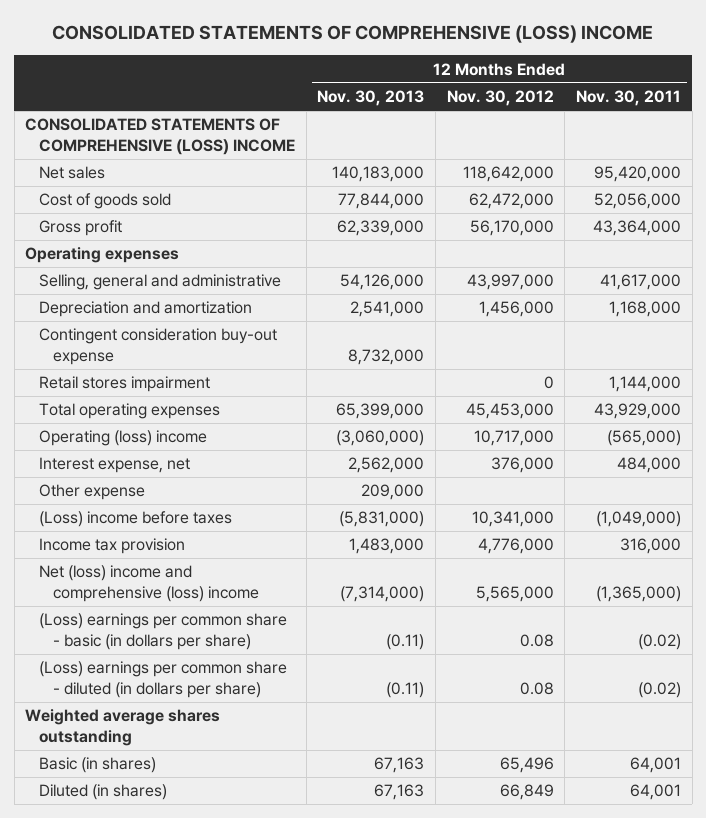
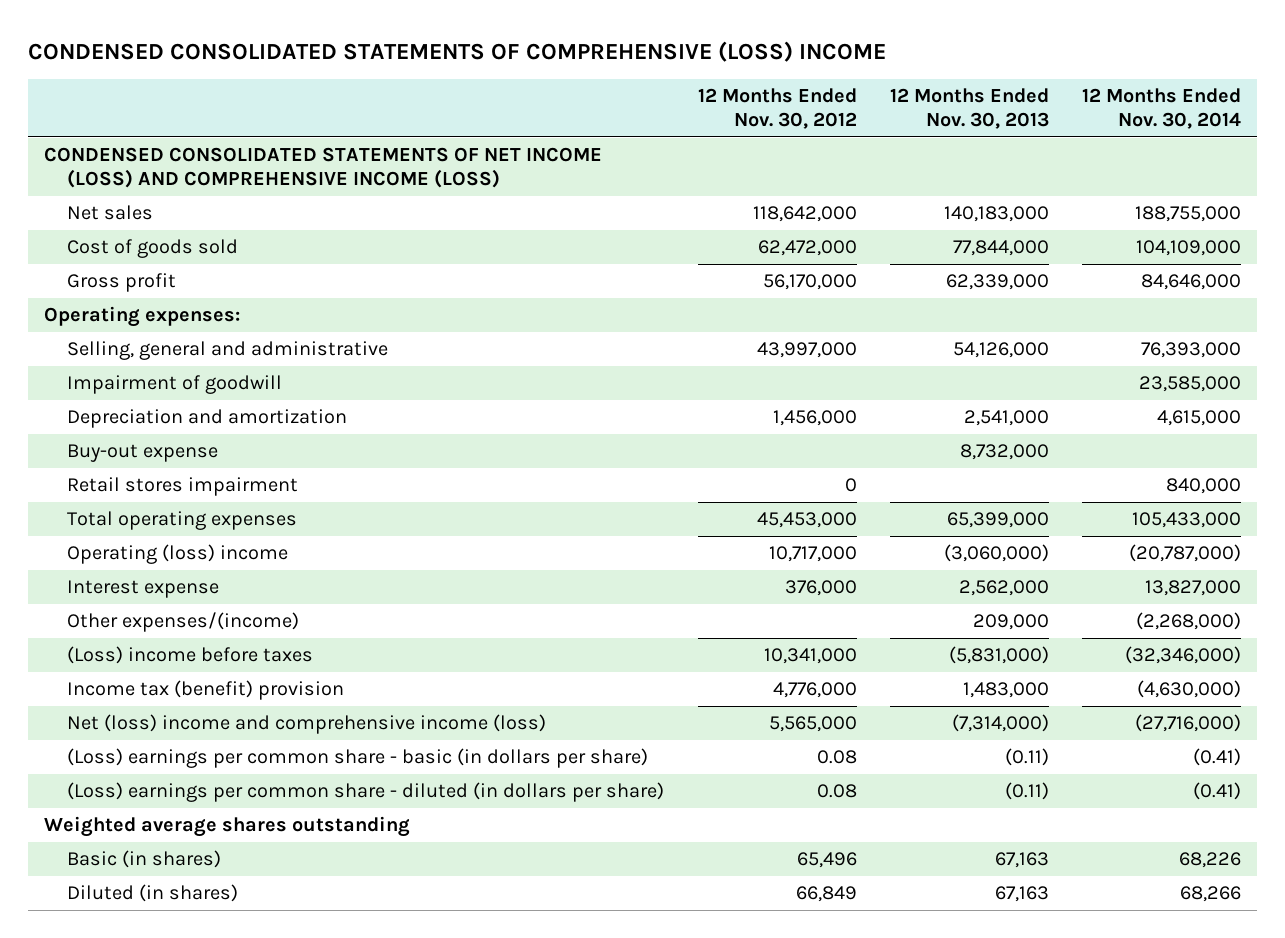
[52,25,654,44] CONSOLIDATED STATEMENTS OF COMPREHENSIVE (LOSS) INCOME -> [27,40,886,62] CONDENSED CONSOLIDATED STATEMENTS OF COMPREHENSIVE (LOSS) INCOME
[576,90,682,107] Nov. 30, 2011 -> none
none -> [1081,88,1241,130] 12 Months Ended Nov. 30, 2014
[25,118,296,156] CONSOLIDATED STATEMENTS OF COMPREHENSIVE (LOSS) INCOME -> [44,147,603,189] CONDENSED CONSOLIDATED STATEMENTS OF NET INCOME (LOSS) AND COMPREHENSIVE INCOME (LOSS)
[25,247,180,264] Operating expenses -> [44,306,241,328] Operating expenses:
none -> [67,375,283,395] Impairment of goodwill
[39,328,278,366] Contingent consideration buy-out expense -> [67,444,219,463] Buy-out expense
[39,457,191,474] Interest expense, net -> [67,580,220,599] Interest expense
[39,484,146,501] Other expense -> [67,612,300,633] Other expenses/(income)
[39,538,186,555] Income tax provision -> [67,680,345,701] Income tax (benefit) provision
[39,565,259,603] Net (loss) income and comprehensive (loss) income -> [67,714,547,735] Net (loss) income and comprehensive income (loss)

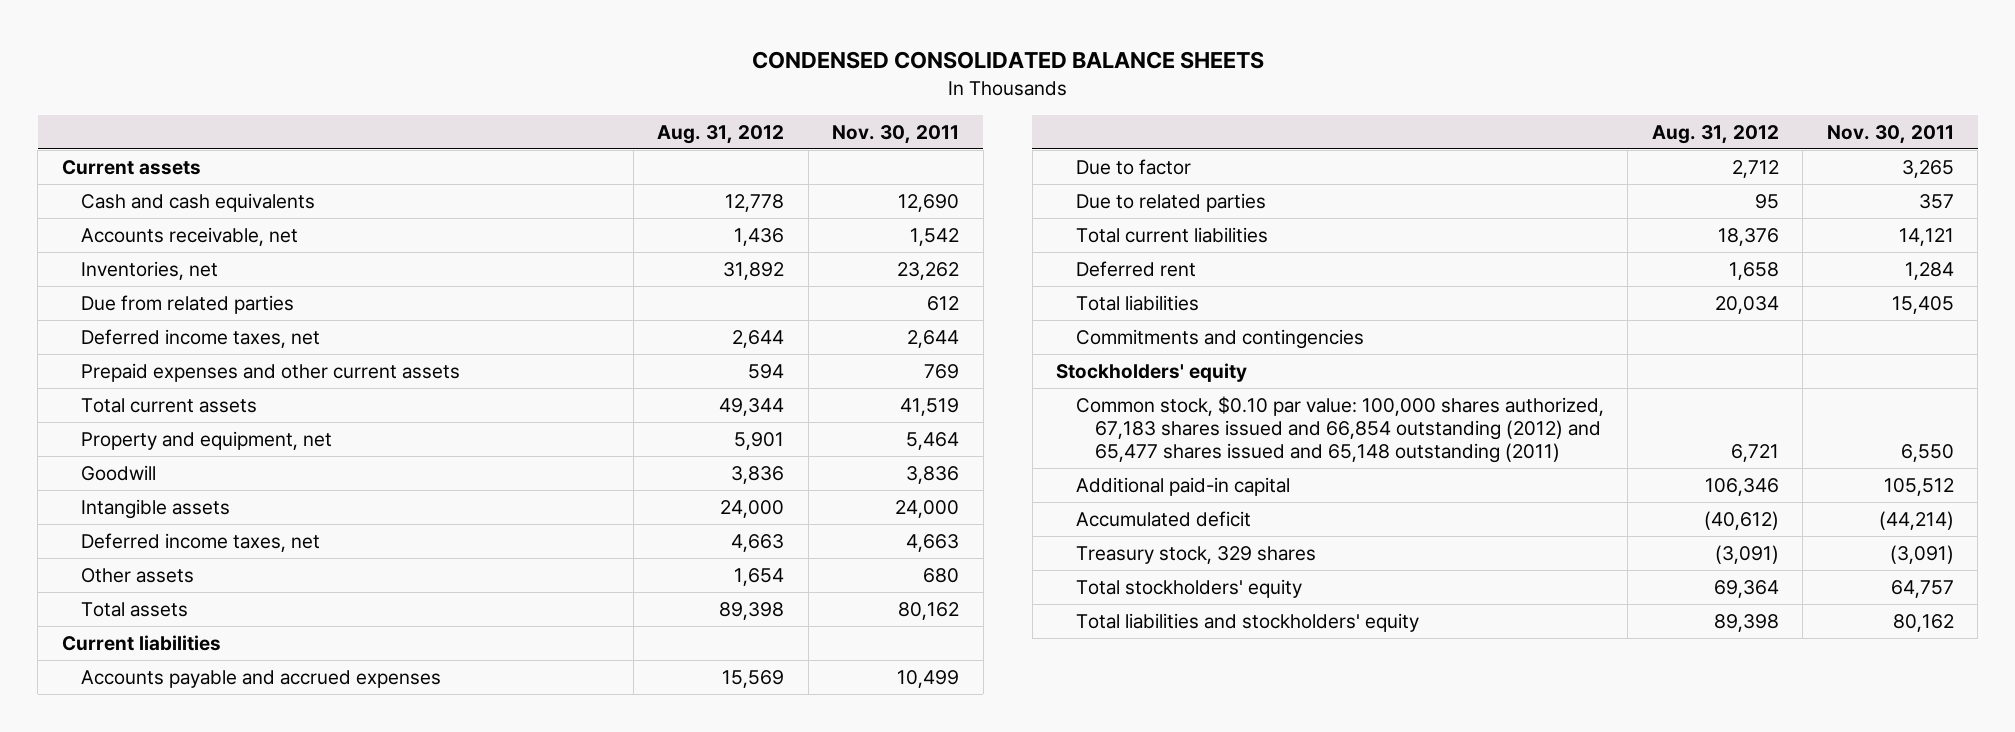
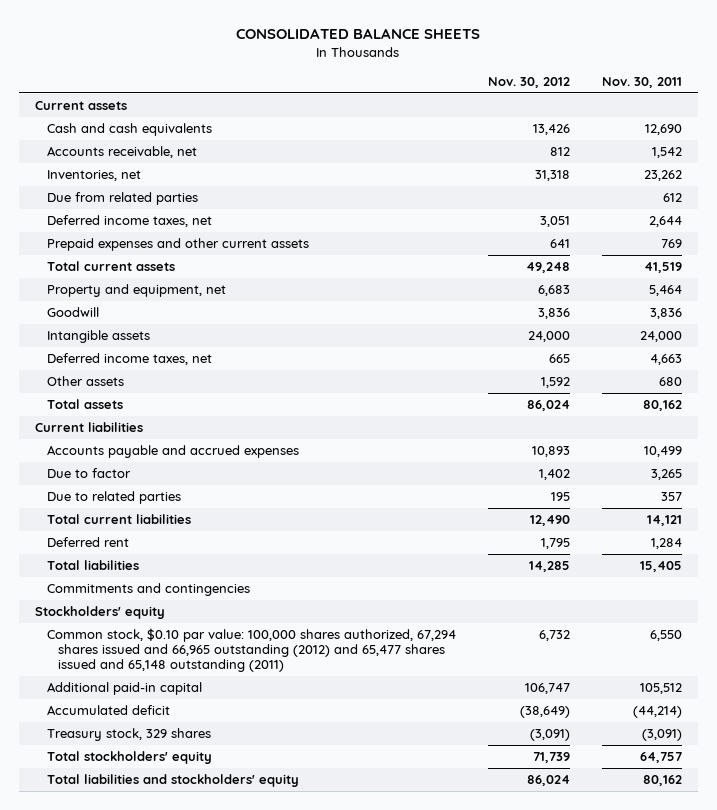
[751,51,1264,70] CONDENSED CONSOLIDATED BALANCE SHEETS -> [236,28,481,40] CONSOLIDATED BALANCE SHEETS
[657,124,785,144] Aug. 31, 2012 -> none
none -> [487,76,570,88] Nov. 30, 2012
[1075,396,1604,463] Common stock, $0.10 par value: 100,000 shares authorized, 67,183 shares issued and 66,854 outstanding (2012) and 65,477 shares issued and 65,148 outstanding (2011) -> [46,628,456,673] Common stock, $0.10 par value: 100,000 shares authorized, 67,294 shares issued and 66,965 outstanding (2012) and 65,477 shares issued and 65,148 outstanding (2011)

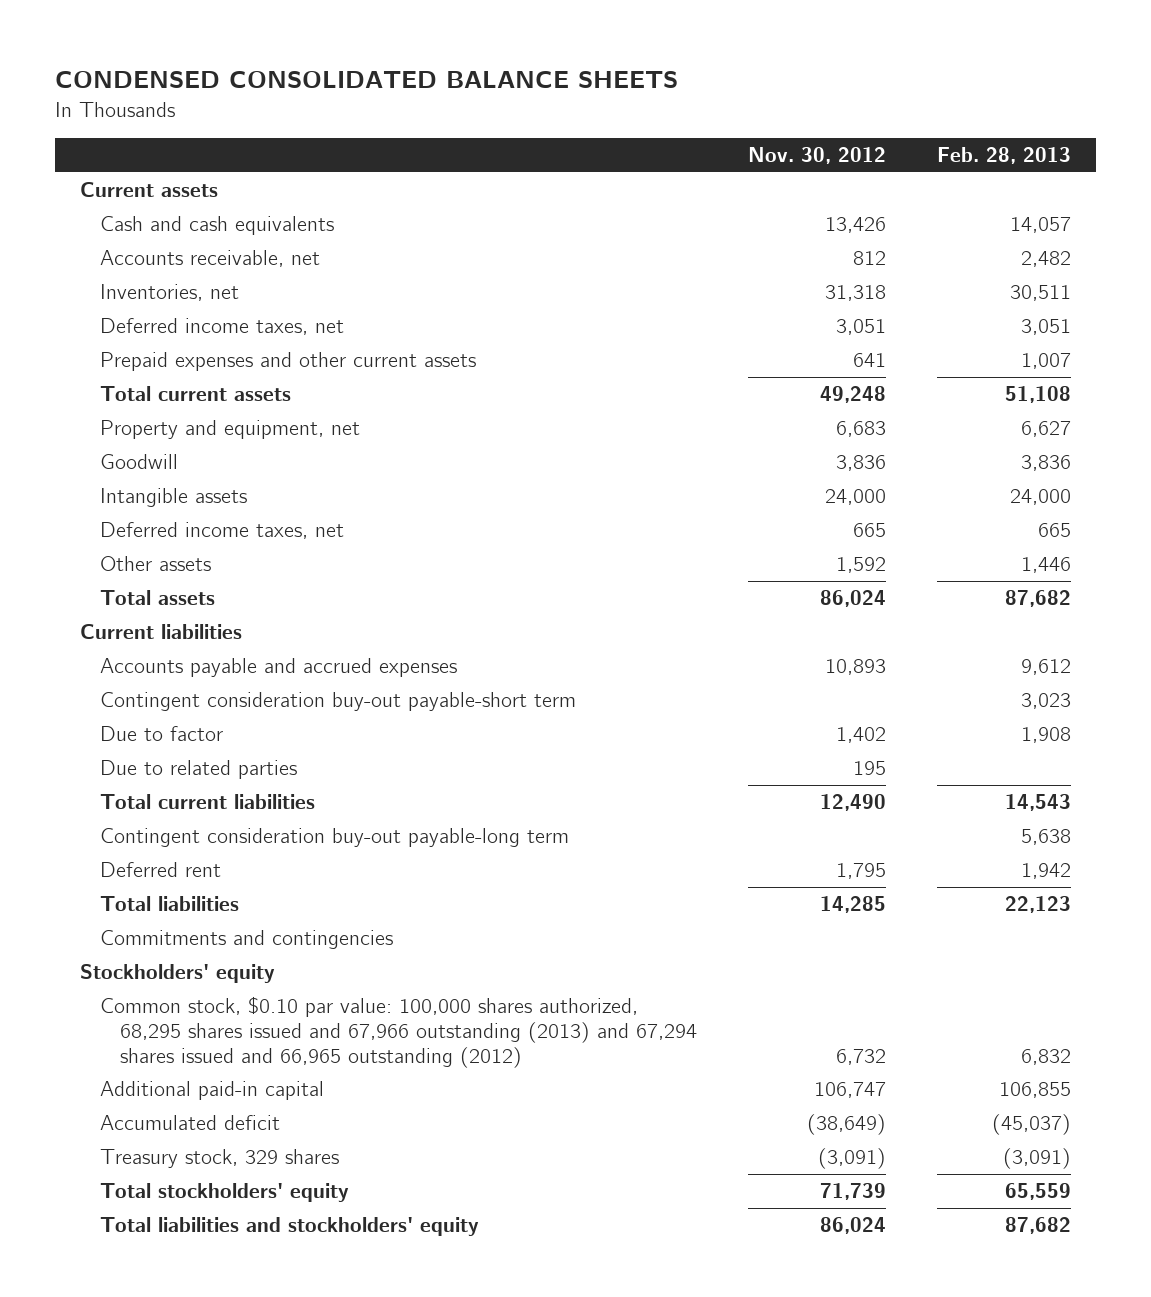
[236,28,481,40] CONSOLIDATED BALANCE SHEETS -> [55,70,679,88] CONDENSED CONSOLIDATED BALANCE SHEETS
[601,76,682,88] Nov. 30, 2011 -> none
none -> [936,147,1071,165] Feb. 28, 2013
[46,192,198,206] Due from related parties -> none
none -> [100,692,577,712] Contingent consideration buy-out payable-short term
none -> [100,828,570,848] Contingent consideration buy-out payable-long term
[46,628,456,673] Common stock, $0.10 par value: 100,000 shares authorized, 67,294 shares issued and 66,965 outstanding (2012) and 65,477 shares issued and 65,148 outstanding (2011) -> [100,996,698,1068] Common stock, $0.10 par value: 100,000 shares authorized, 68,295 shares issued and 67,966 outstanding (2013) and 67,294 shares issued and 66,965 outstanding (2012)

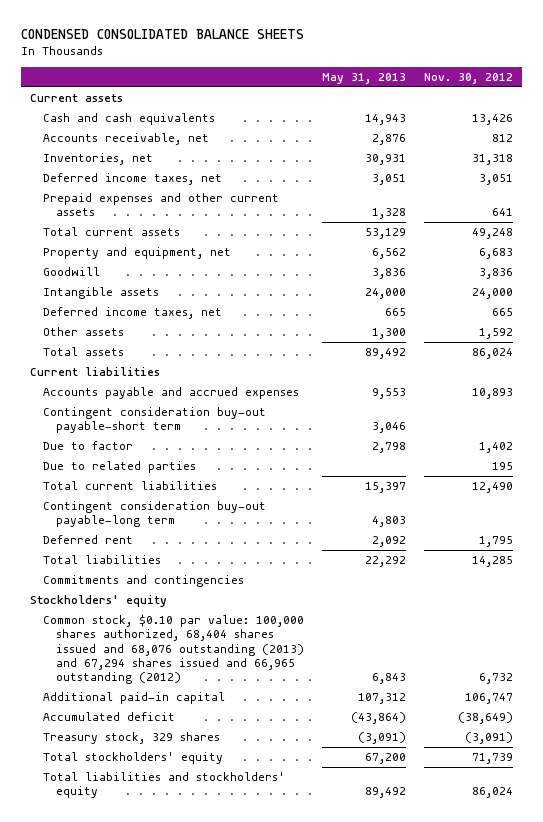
[936,147,1071,165] Feb. 28, 2013 -> none
none -> [321,72,406,84] May 31, 2013
[100,996,698,1068] Common stock, $0.10 par value: 100,000 shares authorized, 68,295 shares issued and 67,966 outstanding (2013) and 67,294 shares issued and 66,965 outstanding (2012) -> [42,614,304,684] Common stock, $0.10 par value: 100,000 shares authorized, 68,404 shares issued and 68,076 outstanding (2013) and 67,294 shares issued and 66,965 outstanding (2012)

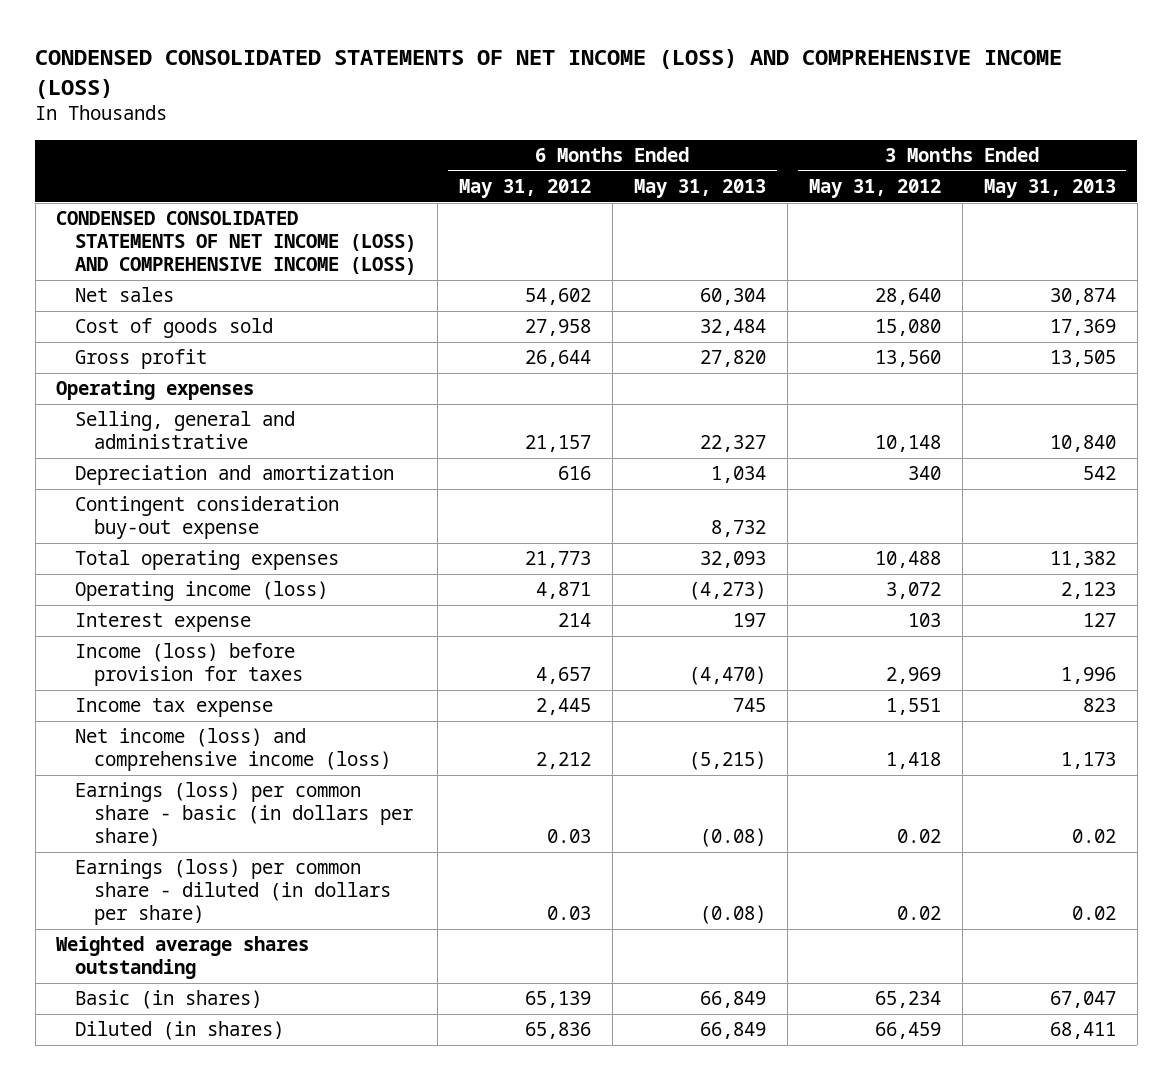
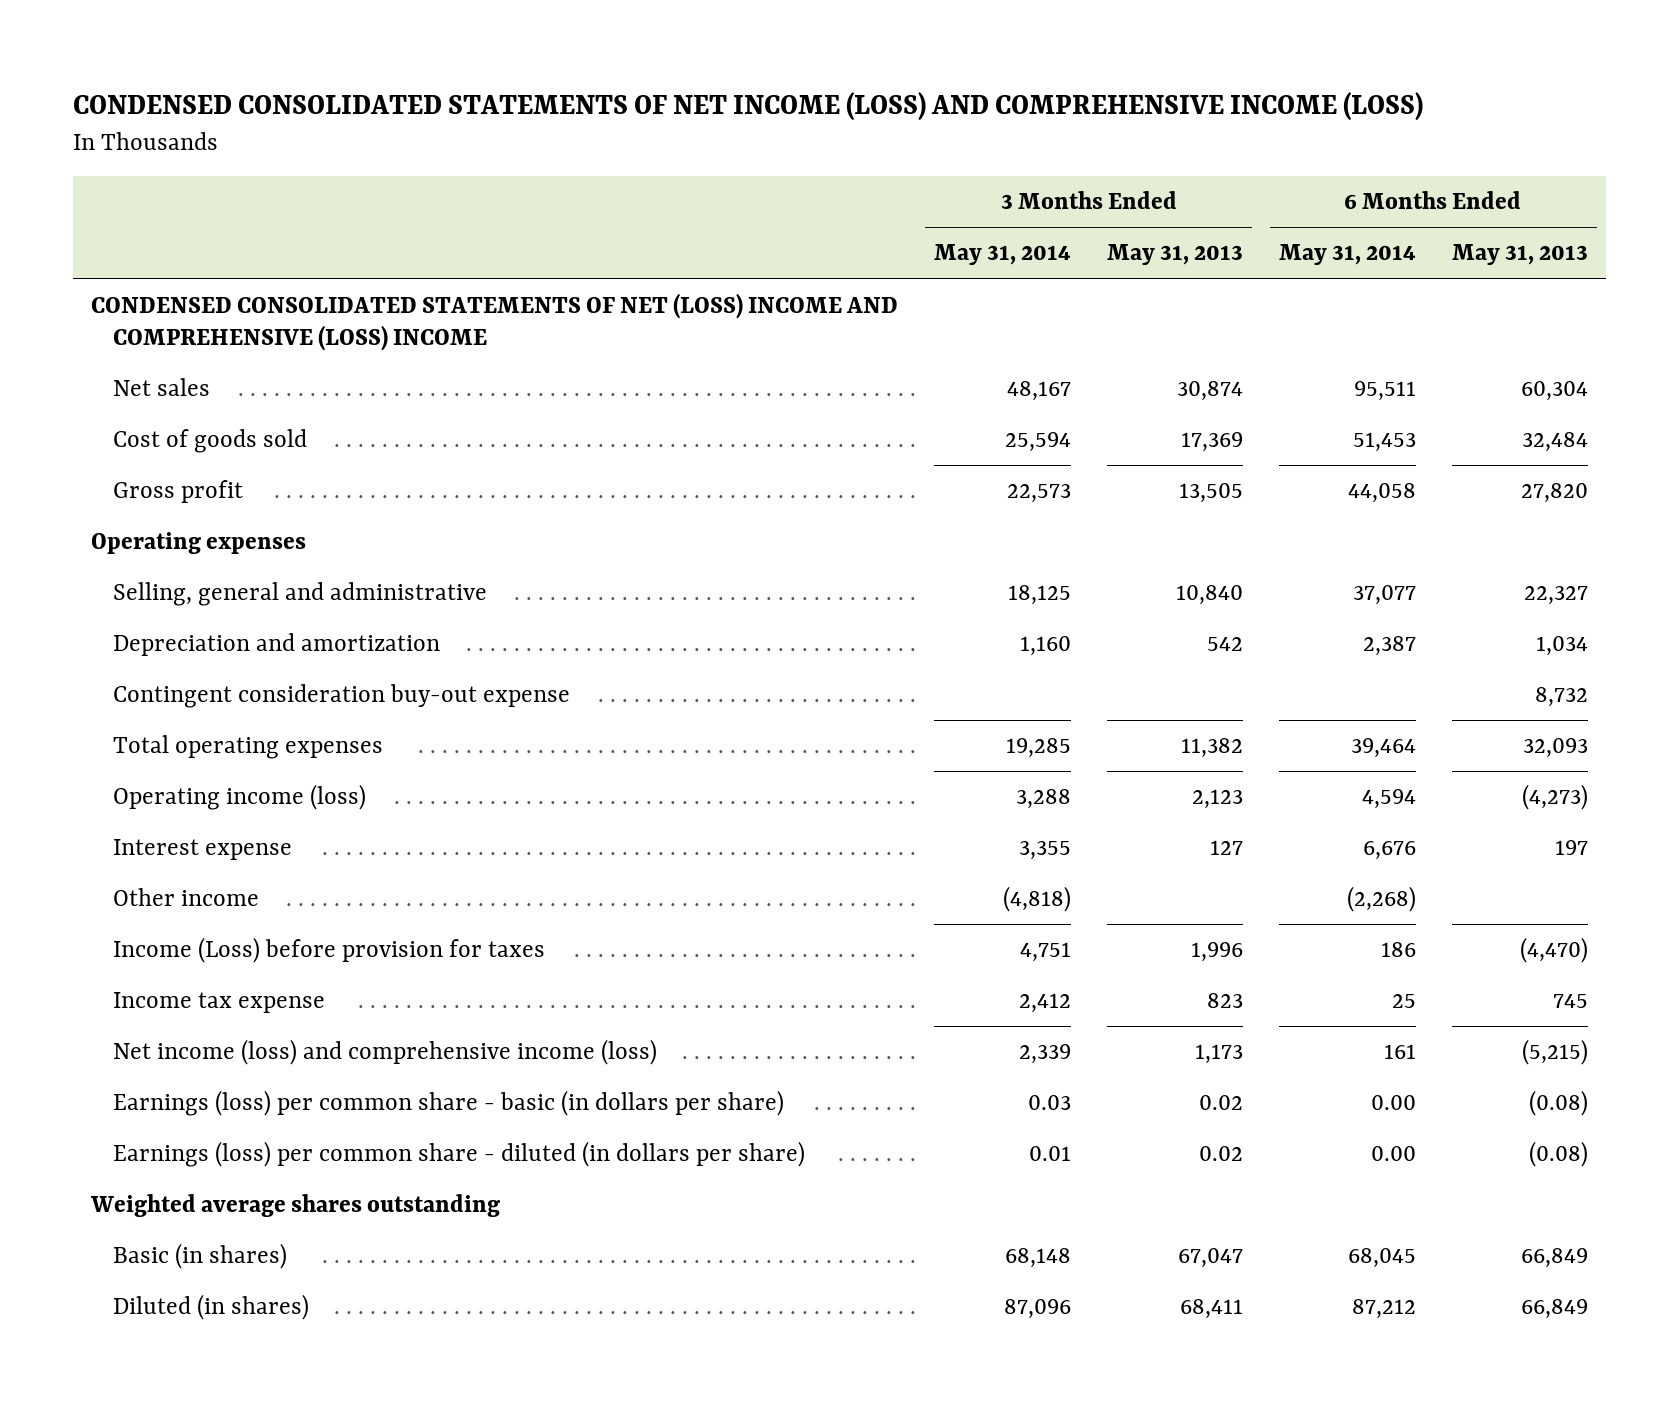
[459,179,592,199] May 31, 2012 -> none
[808,179,941,199] May 31, 2012 -> none
none -> [934,244,1072,266] May 31, 2014
none -> [1278,244,1416,266] May 31, 2014
[56,211,417,276] CONDENSED CONSOLIDATED STATEMENTS OF NET INCOME (LOSS) AND COMPREHENSIVE INCOME (LOSS) -> [91,293,899,352] CONDENSED CONSOLIDATED STATEMENTS OF NET (LOSS) INCOME AND COMPREHENSIVE (LOSS) INCOME
none -> [113,888,260,907] Other income
[75,643,303,687] Income (loss) before provision for taxes -> [113,937,546,964] Income (Loss) before provision for taxes

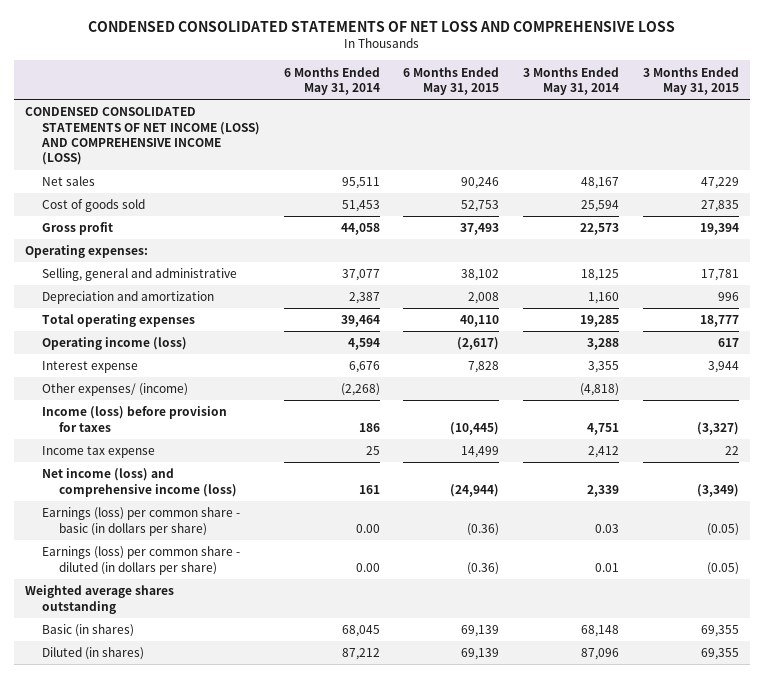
[73,92,1424,122] CONDENSED CONSOLIDATED STATEMENTS OF NET INCOME (LOSS) AND COMPREHENSIVE INCOME (LOSS) -> [88,21,676,33] CONDENSED CONSOLIDATED STATEMENTS OF NET LOSS AND COMPREHENSIVE LOSS
[1107,244,1244,266] May 31, 2013 -> none
[1451,244,1588,266] May 31, 2013 -> none
none -> [403,66,500,95] 6 Months Ended May 31, 2015
none -> [642,66,739,95] 3 Months Ended May 31, 2015
[91,293,899,352] CONDENSED CONSOLIDATED STATEMENTS OF NET (LOSS) INCOME AND COMPREHENSIVE (LOSS) INCOME -> [25,107,261,166] CONDENSED CONSOLIDATED STATEMENTS OF NET INCOME (LOSS) AND COMPREHENSIVE INCOME (LOSS)
[91,532,307,555] Operating expenses -> [25,245,149,259] Operating expenses:
[113,684,571,709] Contingent consideration buy-out expense -> none
[113,888,260,907] Other income -> [42,383,189,397] Other expenses/ (income)
[113,937,546,964] Income (Loss) before provision for taxes -> [42,406,228,432] Income (loss) before provision for taxes

